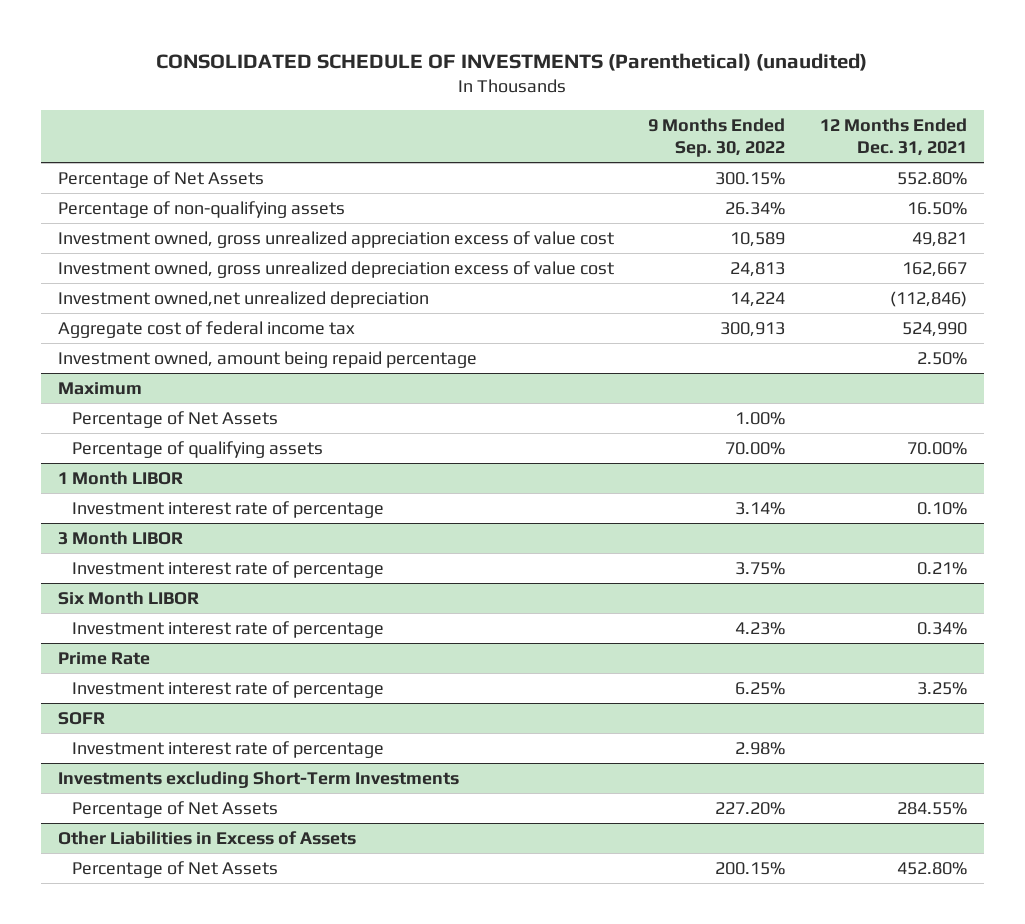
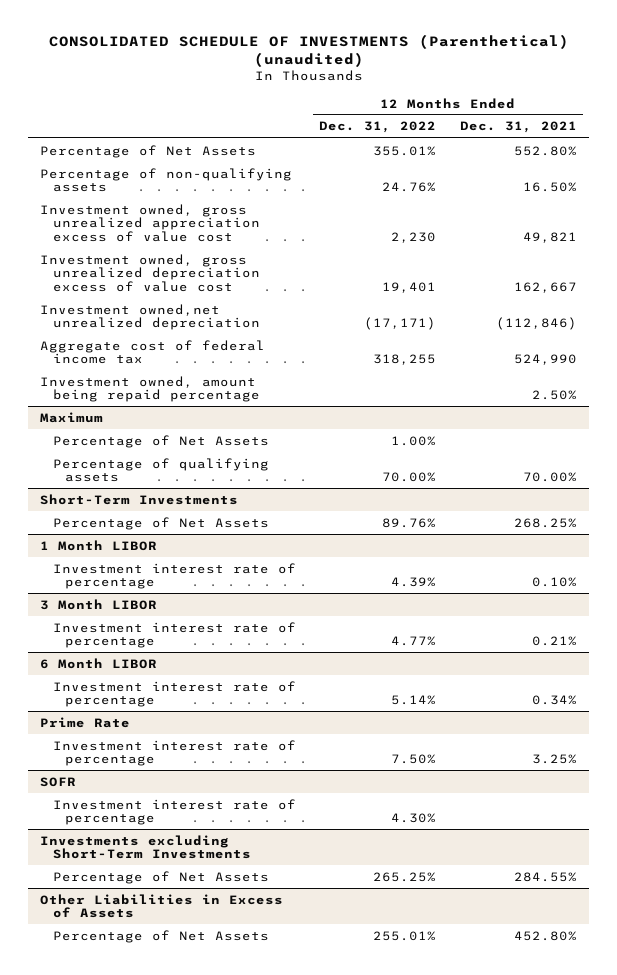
[648,117,786,158] 9 Months Ended Sep. 30, 2022 -> none
none -> [319,121,437,134] Dec. 31, 2022
none -> [39,493,238,505] Short-Term Investments
none -> [52,516,269,530] Percentage of Net Assets
[57,590,199,605] Six Month LIBOR -> [39,657,157,669] 6 Month LIBOR

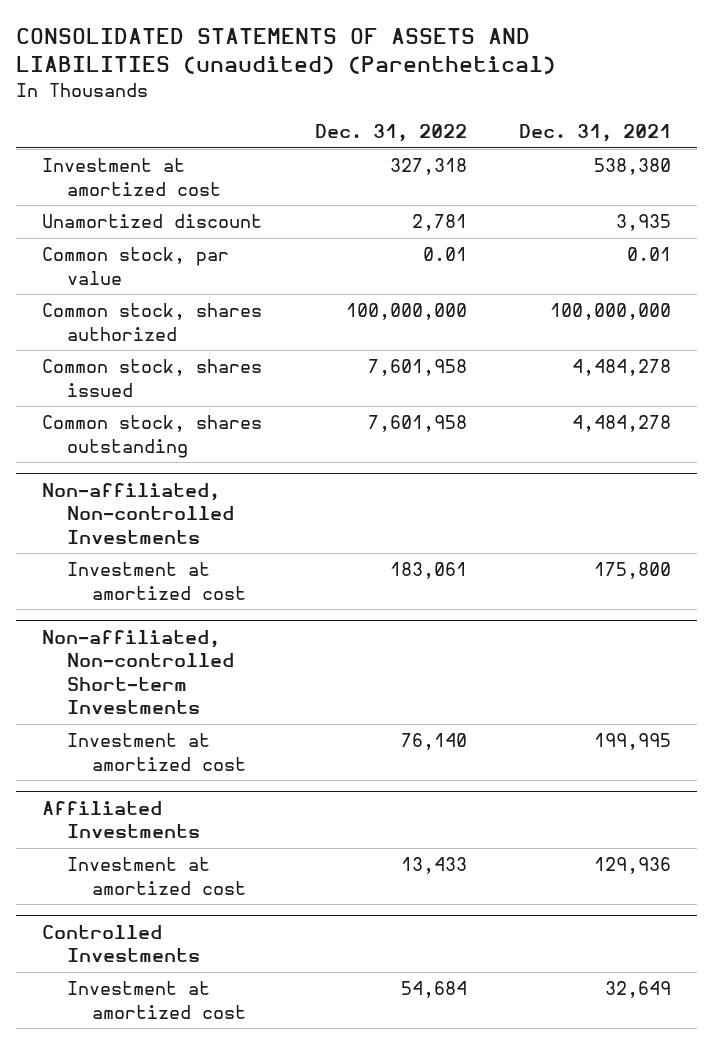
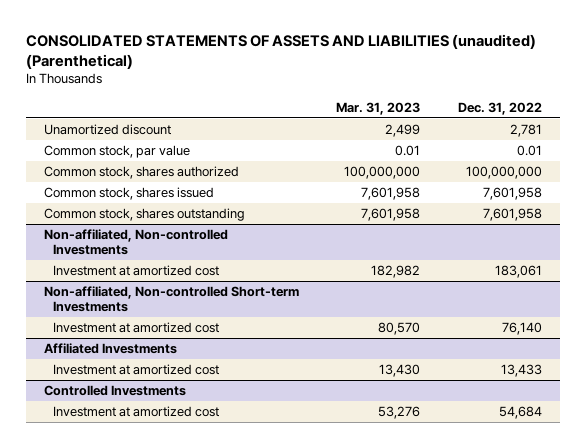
[518,124,671,143] Dec. 31, 2021 -> none
none -> [336,101,421,115] Mar. 31, 2023
[42,158,222,196] Investment at amortized cost -> none

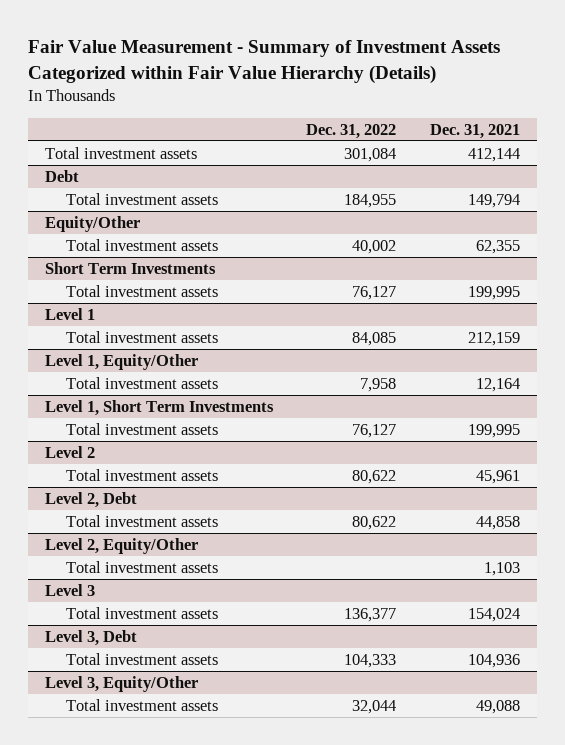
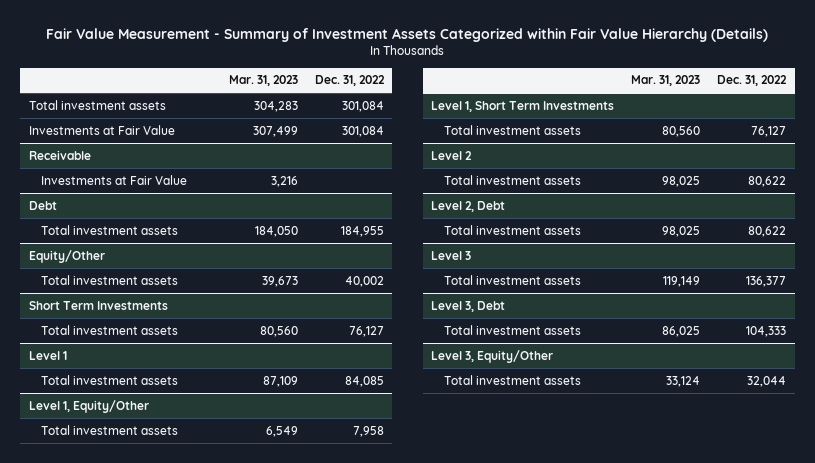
[430,123,521,139] Dec. 31, 2021 -> none
none -> [228,75,298,87] Mar. 31, 2023
none -> [28,124,175,135] Investments at Fair Value
none -> [28,149,91,160] Receivable
none -> [41,174,188,185] Investments at Fair Value
[44,537,198,554] Level 2, Equity/Other -> none
[66,560,219,573] Total investment assets -> none

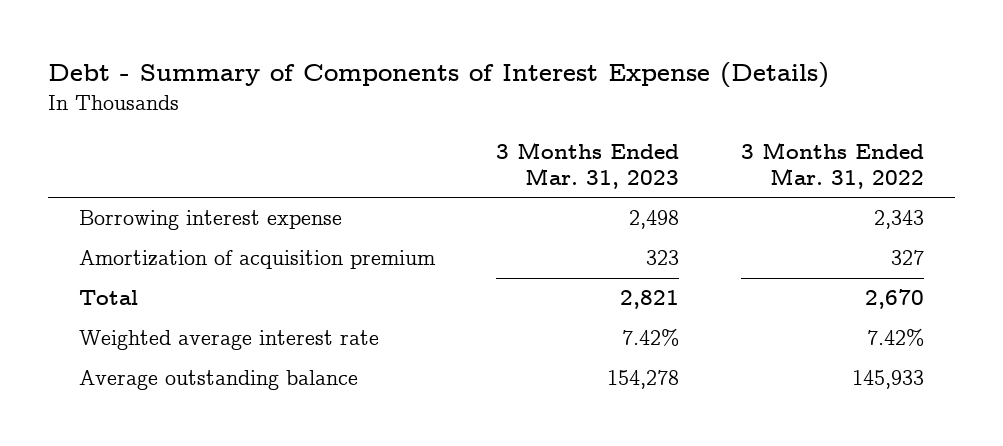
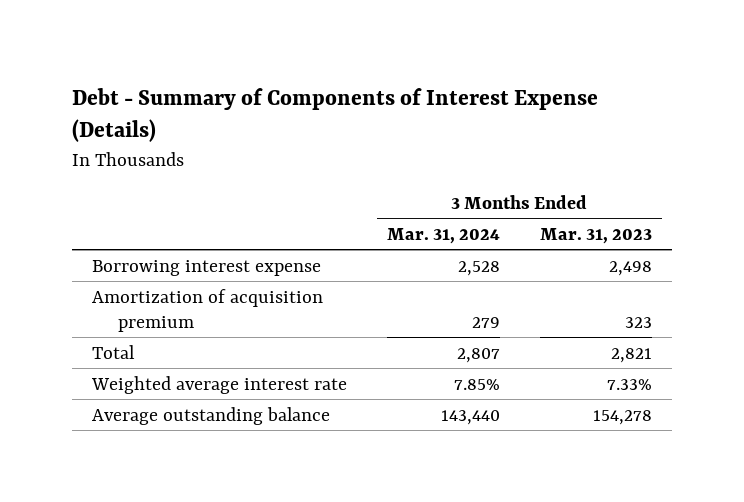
[741,141,925,189] 3 Months Ended Mar. 31, 2022 -> none
none -> [386,227,500,244] Mar. 31, 2024
[622,328,680,347] 7.42% -> [606,378,652,390] 7.33%

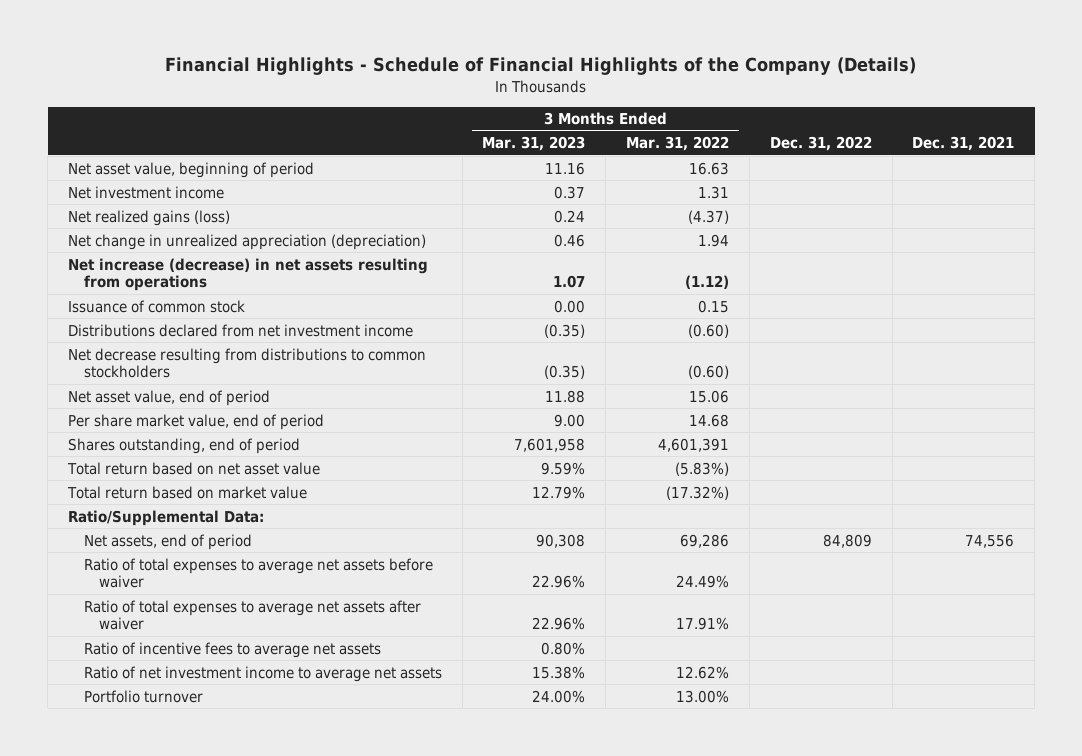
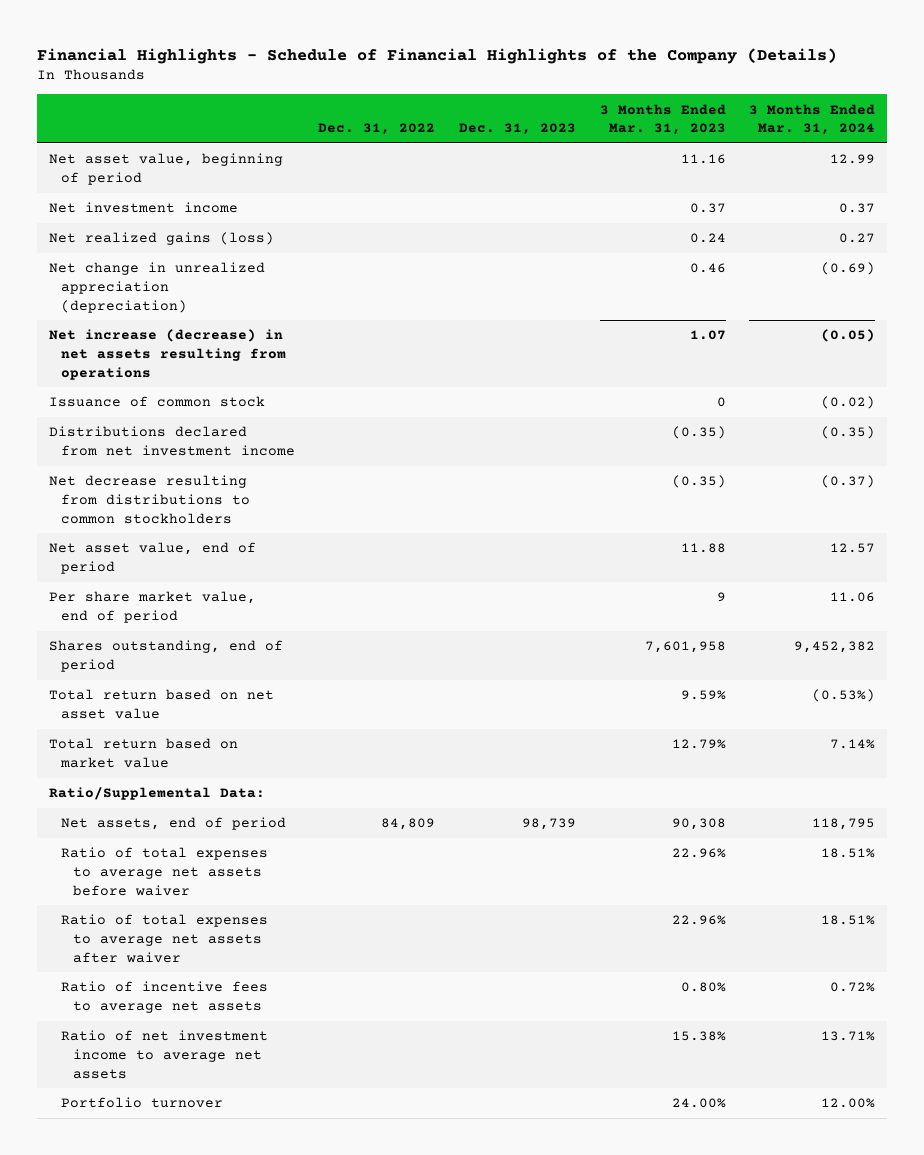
[626,136,730,152] Mar. 31, 2022 -> none
[912,136,1015,152] Dec. 31, 2021 -> none
none -> [458,123,576,136] Dec. 31, 2023
none -> [749,103,876,136] 3 Months Ended Mar. 31, 2024
[554,299,586,313] 0.00 -> [716,397,726,408] 0
[554,413,586,427] 9.00 -> [716,592,726,603] 9

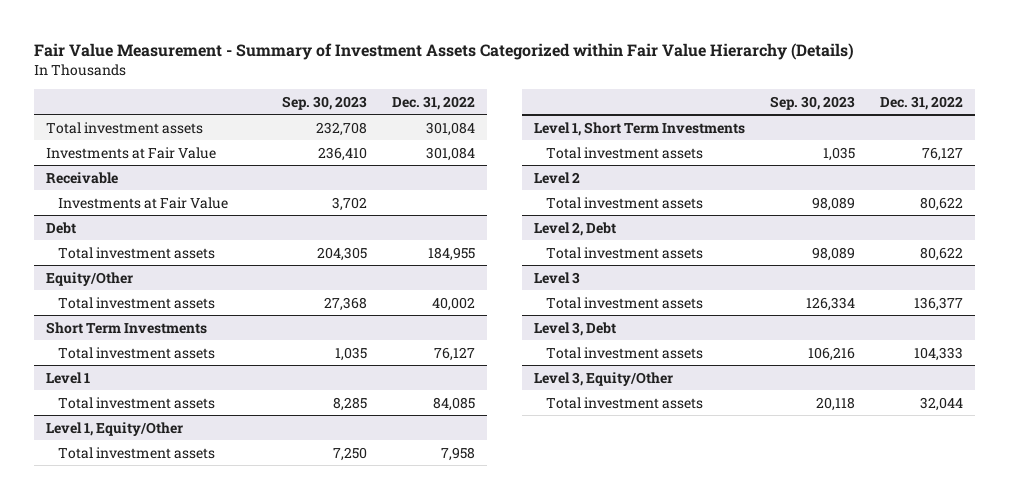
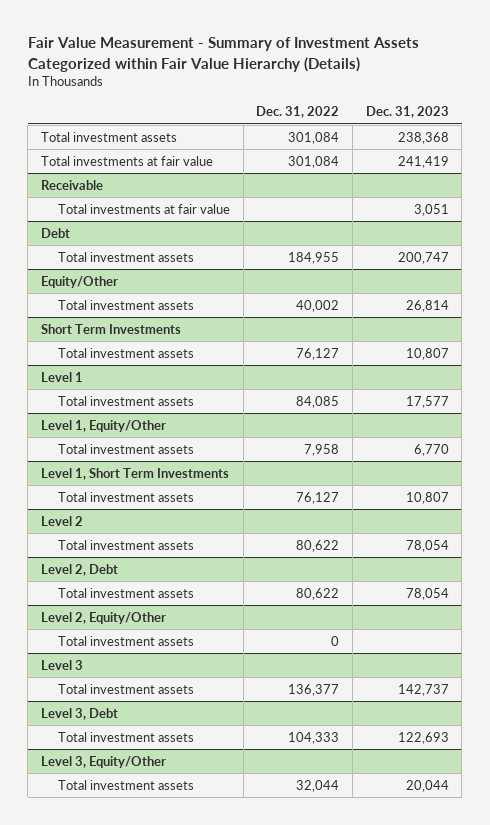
[281,95,367,110] Sep. 30, 2023 -> none
none -> [365,106,449,119] Dec. 31, 2023
[46,146,217,159] Investments at Fair Value -> [41,155,214,166] Total investments at fair value
[58,196,229,209] Investments at Fair Value -> [58,203,231,214] Total investments at fair value
none -> [41,611,167,624] Level 2, Equity/Other
none -> [58,635,195,646] Total investment assets

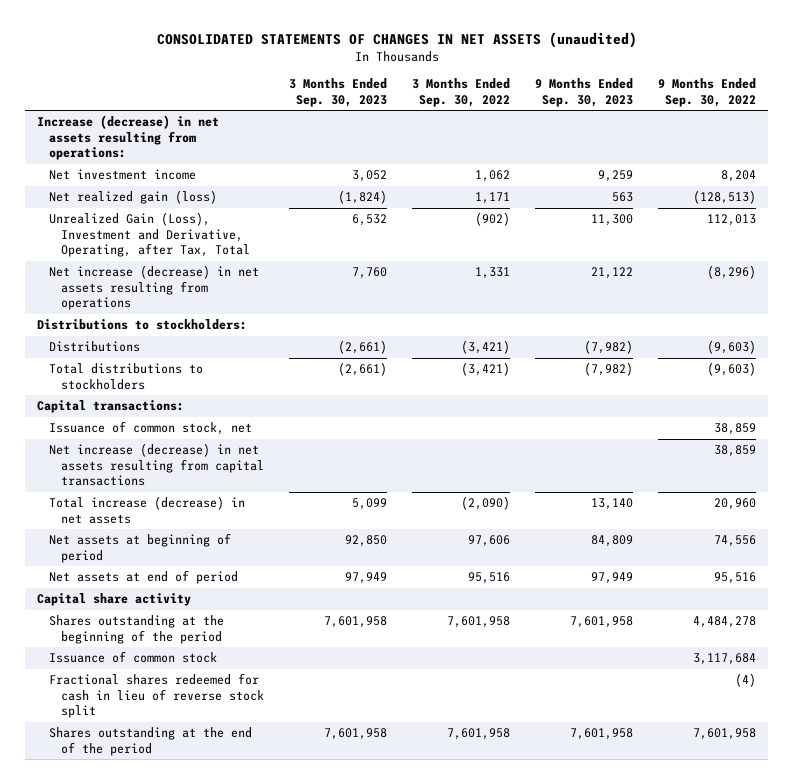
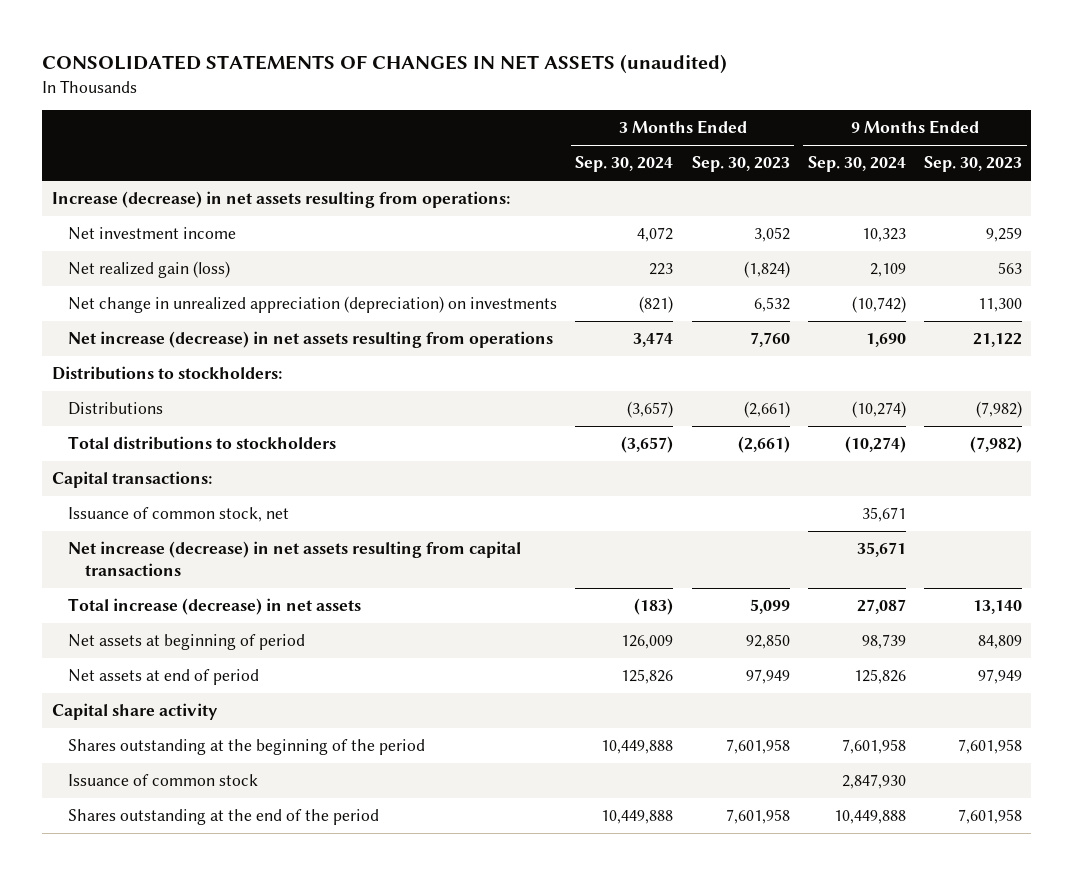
[412,78,511,107] 3 Months Ended Sep. 30, 2022 -> none
[657,78,756,107] 9 Months Ended Sep. 30, 2022 -> none
none -> [575,156,674,173] Sep. 30, 2024
none -> [808,156,907,173] Sep. 30, 2024
[49,212,251,258] Unrealized Gain (Loss), Investment and Derivative, Operating, after Tax, Total -> [68,296,558,314] Net change in unrealized appreciation (depreciation) on investments
[49,673,265,719] Fractional shares redeemed for cash in lieu of reverse stock split -> none

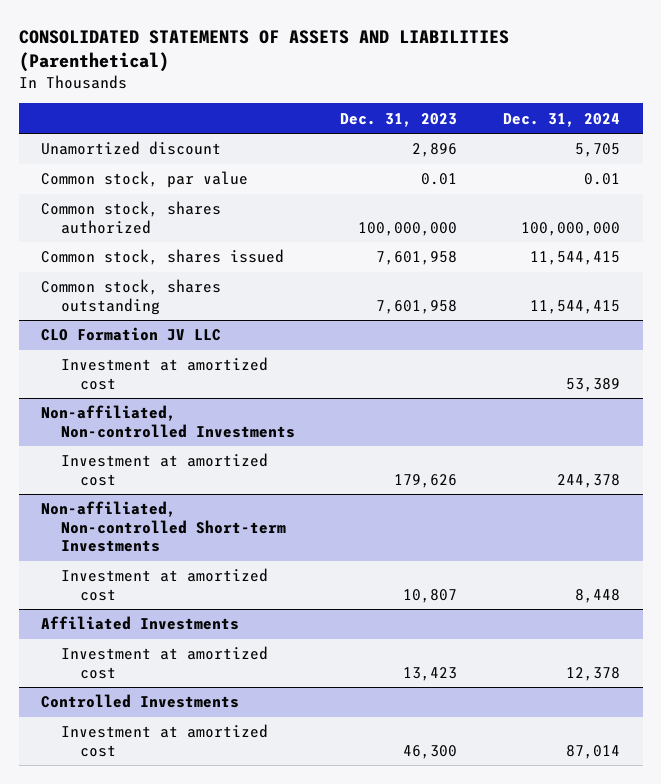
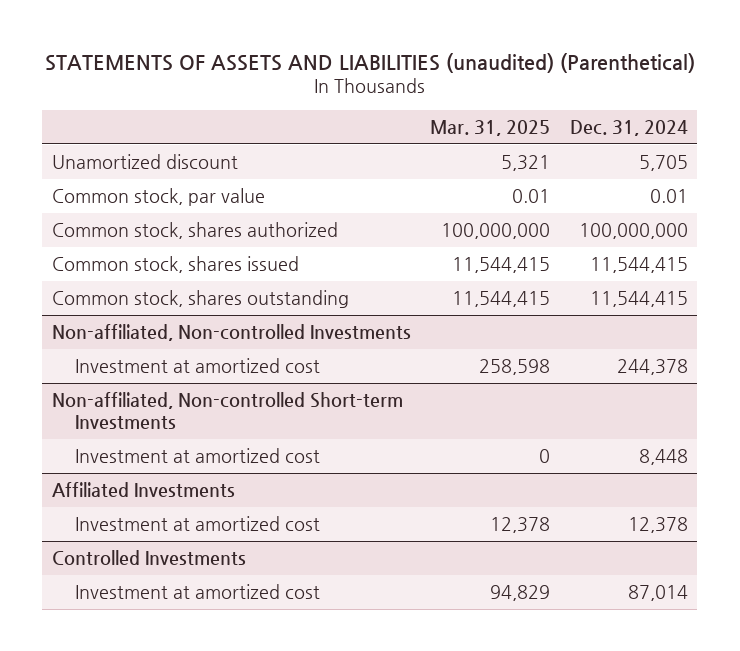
[18,29,509,72] CONSOLIDATED STATEMENTS OF ASSETS AND LIABILITIES (Parenthetical) -> [44,53,695,74] STATEMENTS OF ASSETS AND LIABILITIES (unaudited) (Parenthetical)
[340,112,458,127] Dec. 31, 2023 -> none
none -> [430,119,551,136] Mar. 31, 2025
[41,327,222,342] CLO Formation JV LLC -> none
[60,357,268,390] Investment at amortized cost -> none

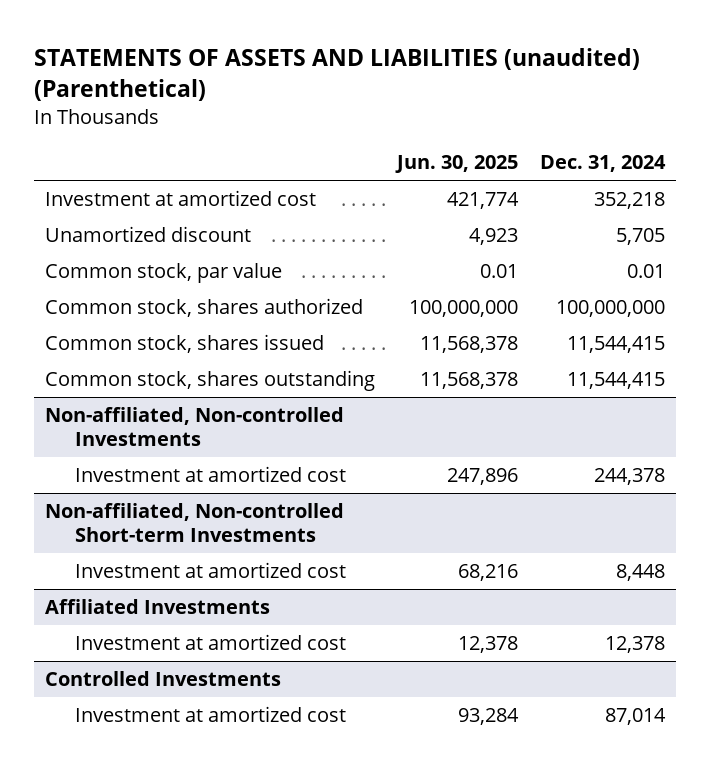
[430,119,551,136] Mar. 31, 2025 -> none
none -> [395,155,519,174] Jun. 30, 2025
none -> [45,190,317,207] Investment at amortized cost

